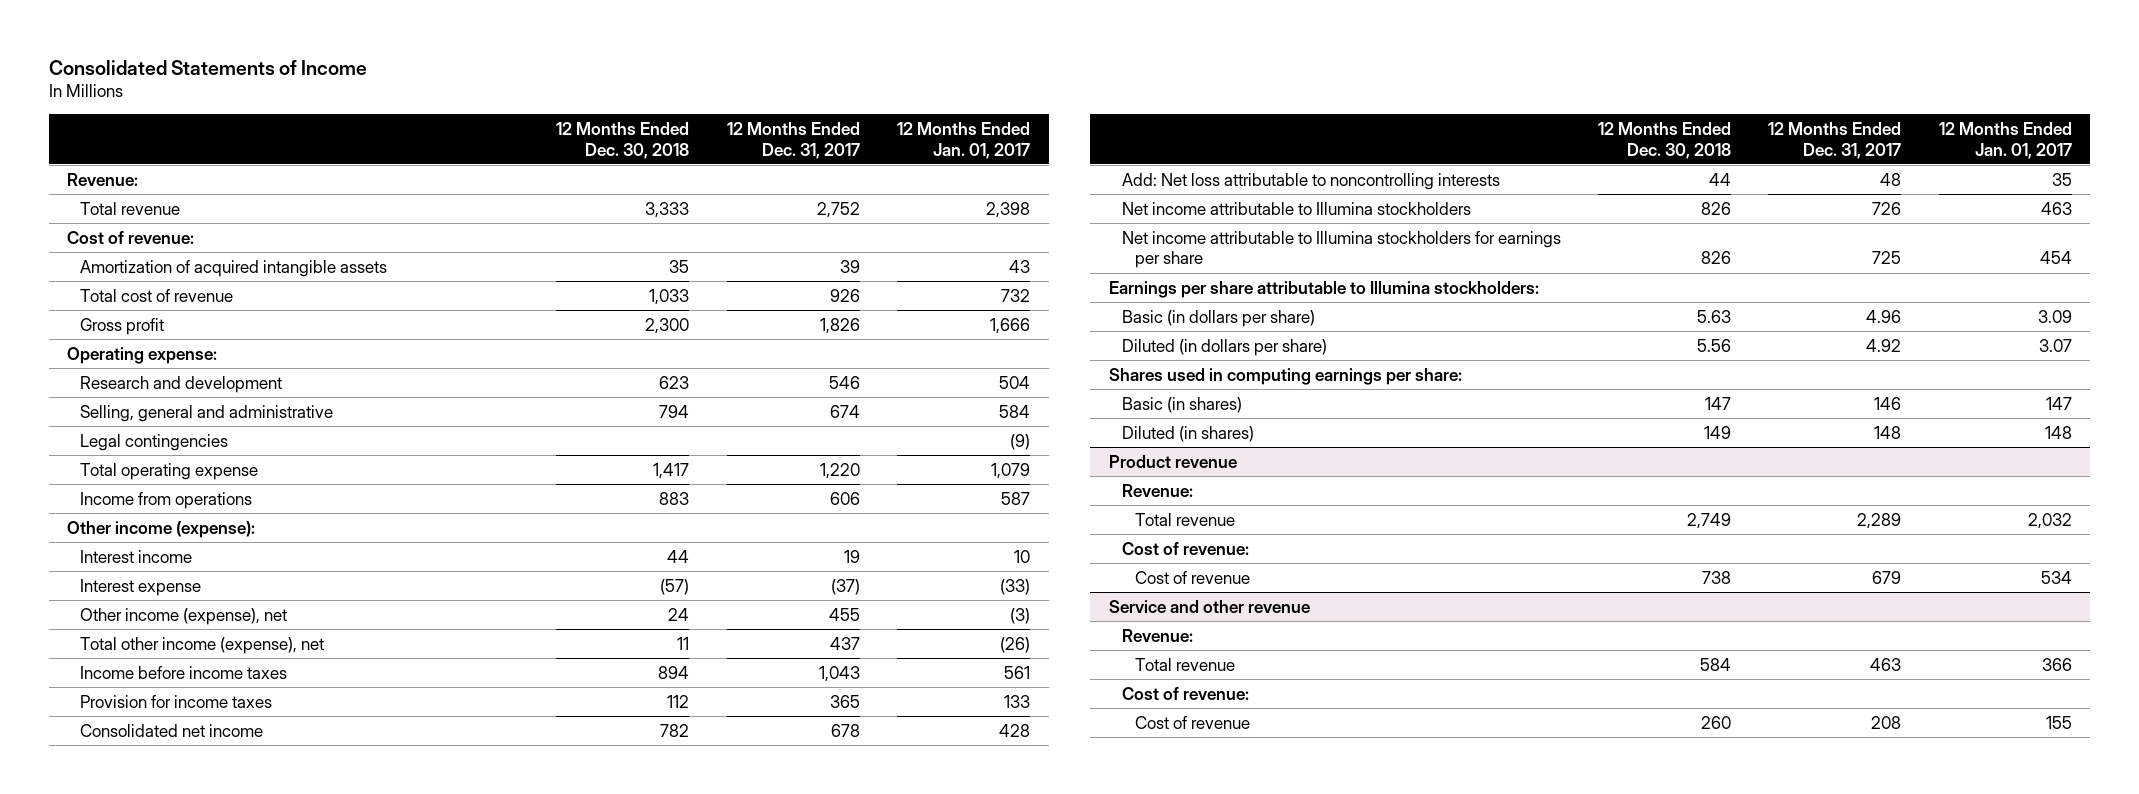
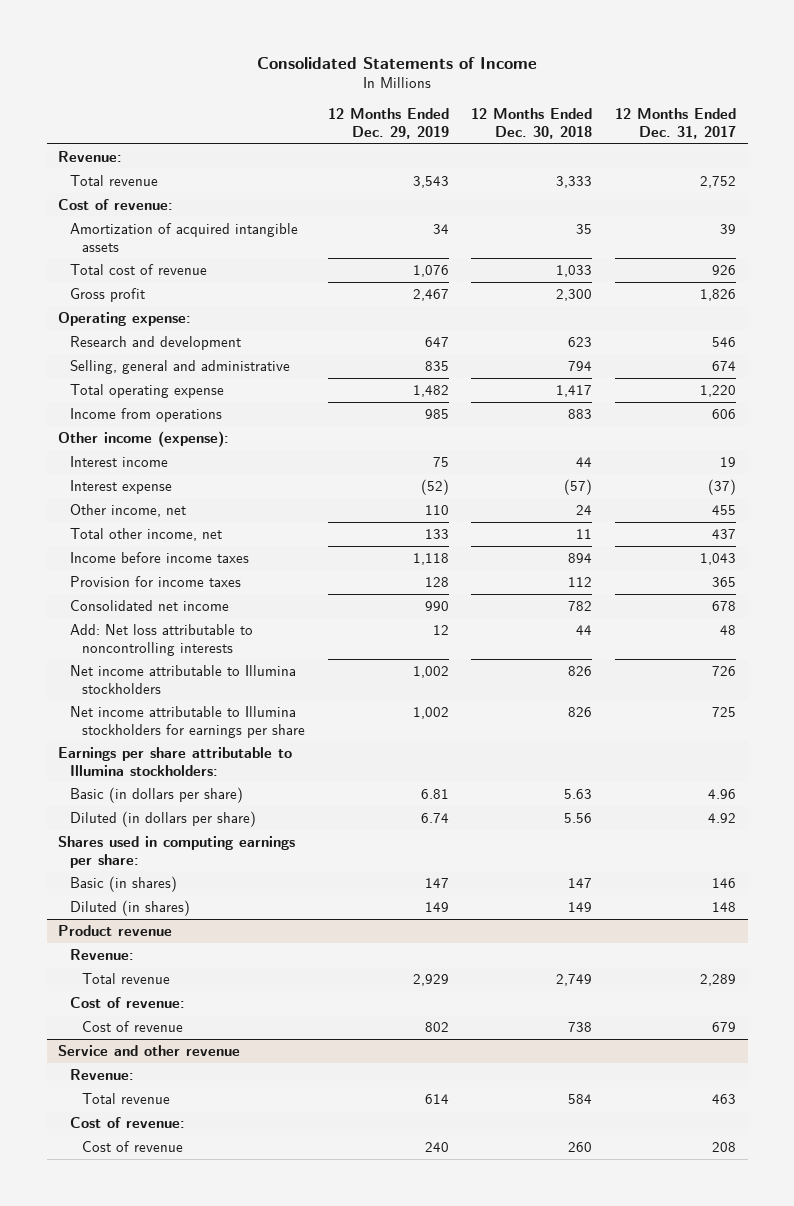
[896,121,1030,159] 12 Months Ended Jan. 01, 2017 -> none
none -> [327,108,449,139] 12 Months Ended Dec. 29, 2019
[80,433,229,451] Legal contingencies -> none
[80,607,288,625] Other income (expense), net -> [69,503,186,517] Other income, net
[80,636,325,654] Total other income (expense), net -> [69,527,222,541] Total other income, net

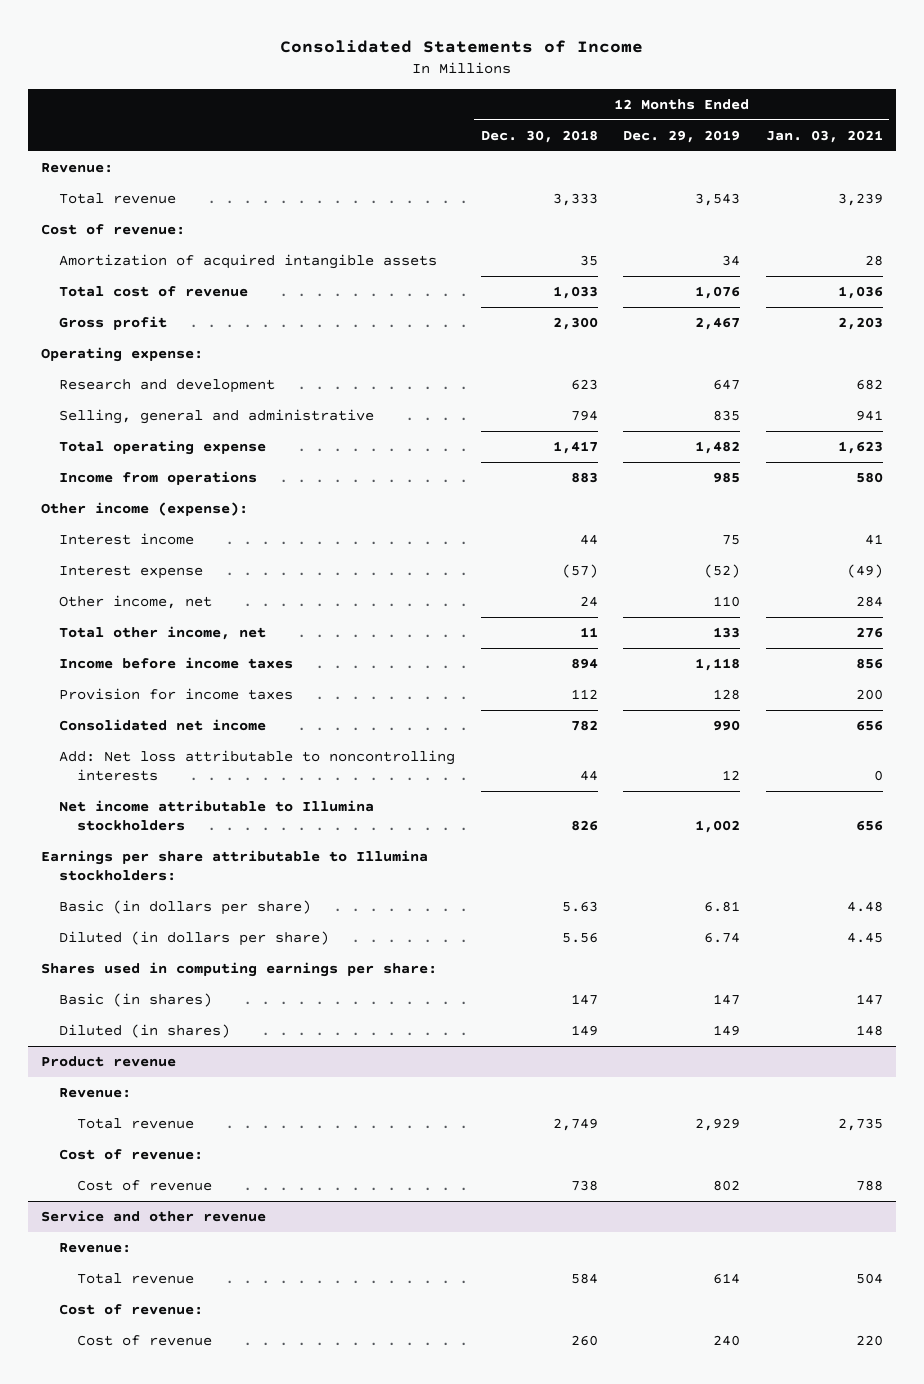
[615,108,737,139] 12 Months Ended Dec. 31, 2017 -> none
none -> [765,130,883,144] Jan. 03, 2021
[69,705,305,738] Net income attributable to Illumina stockholders for earnings per share -> none

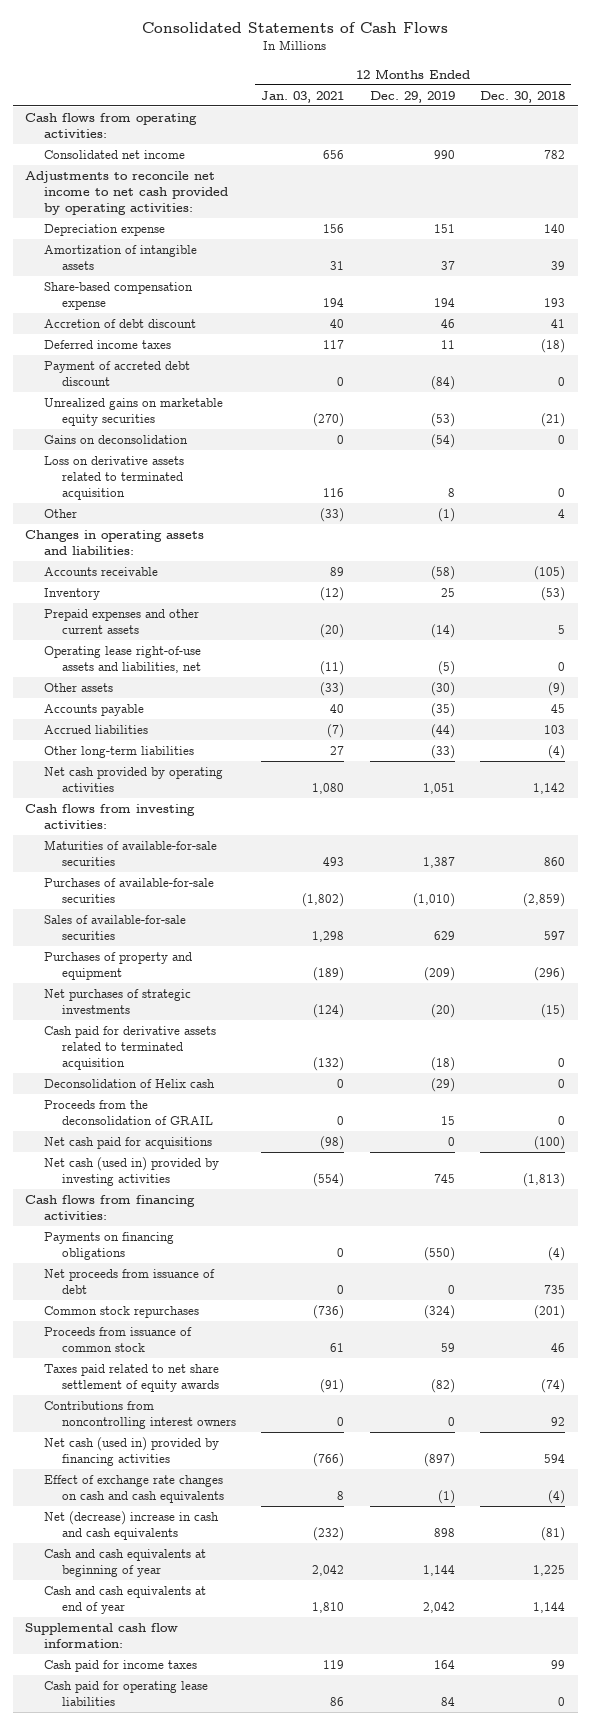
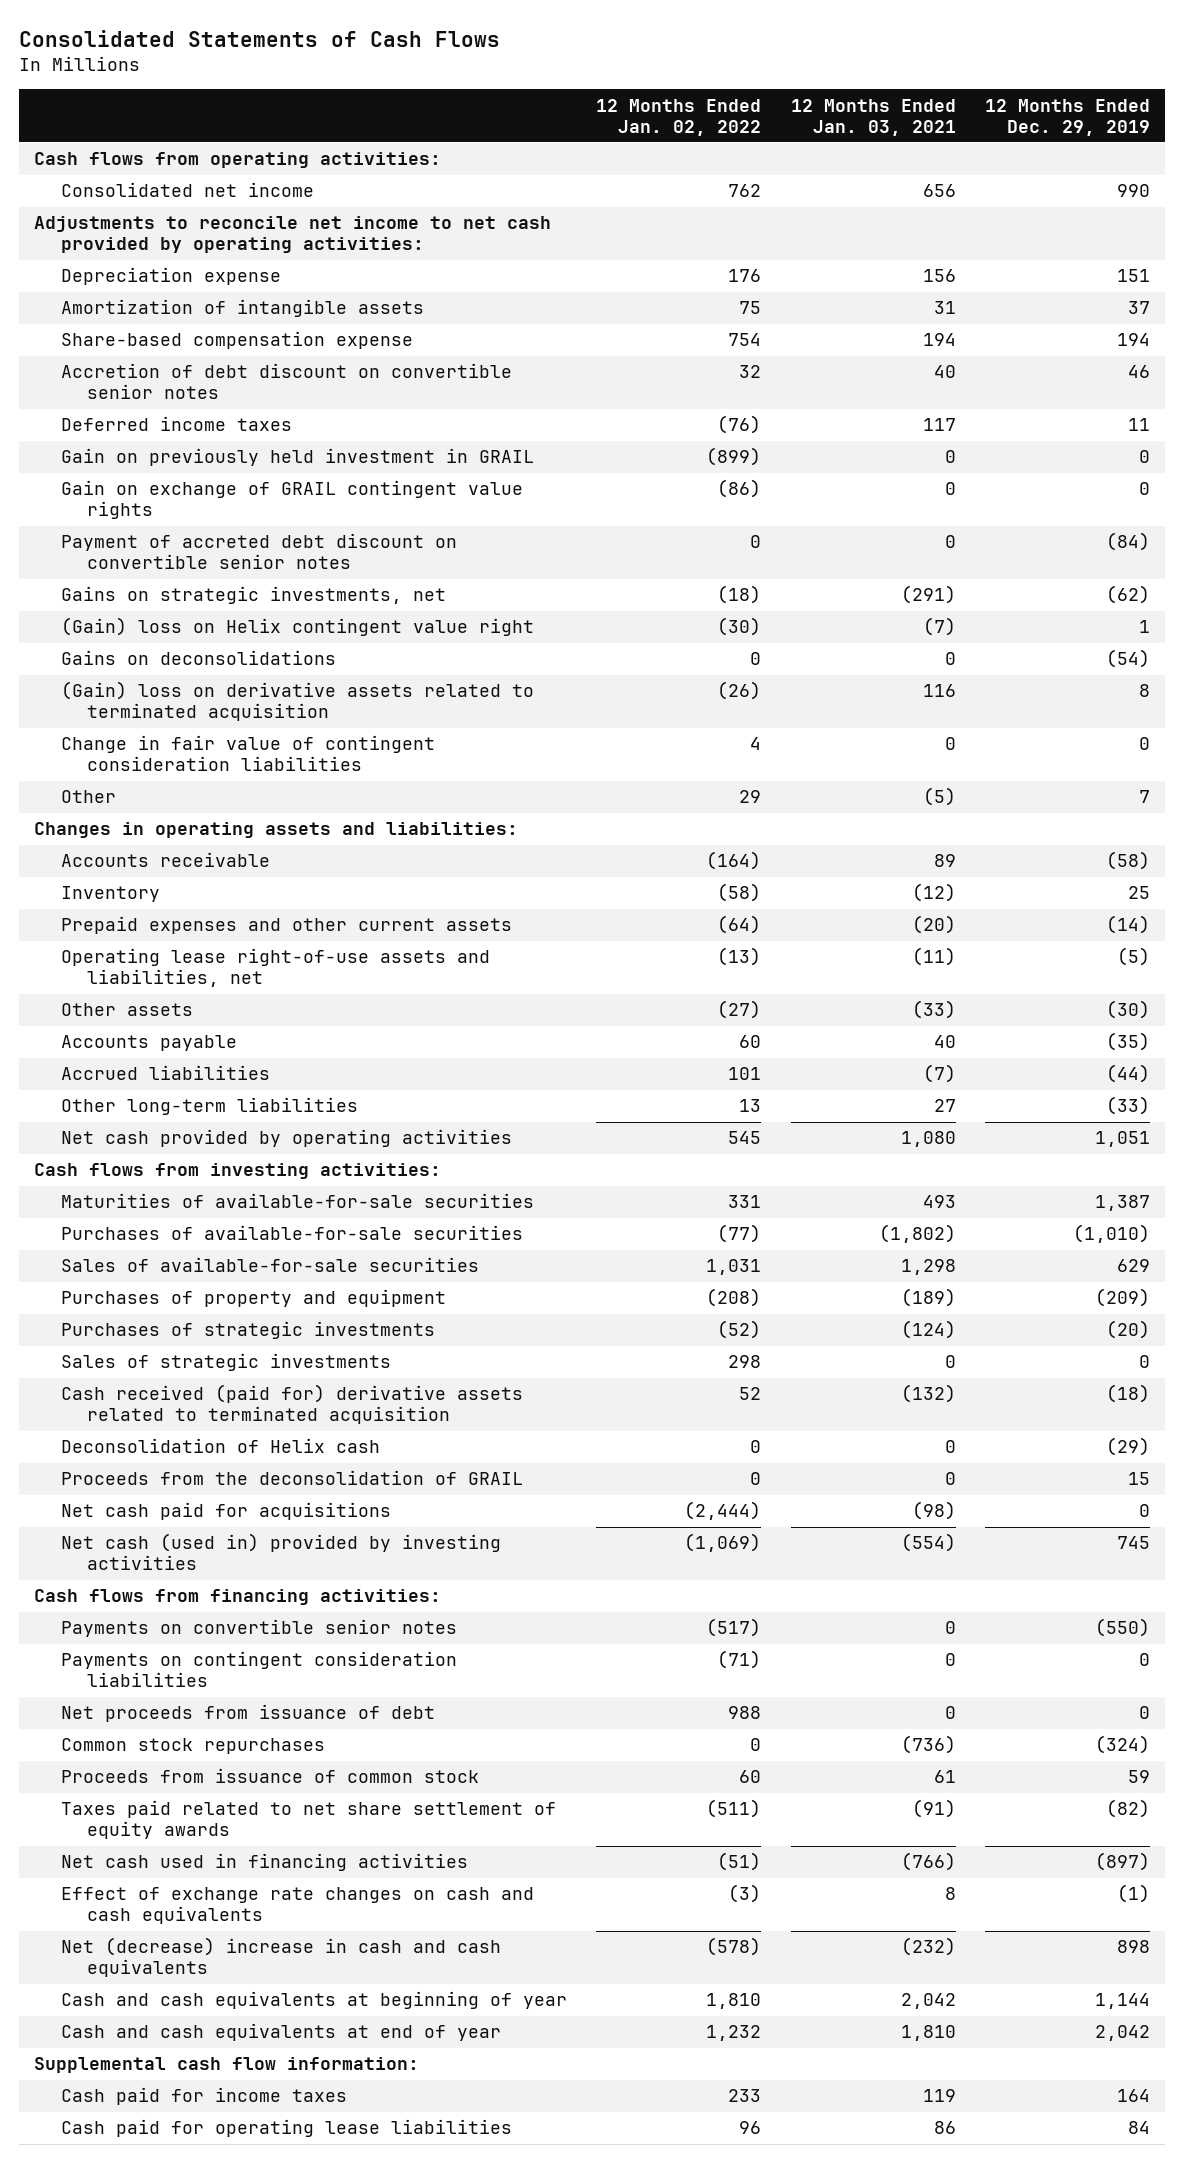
[480,90,566,103] Dec. 30, 2018 -> none
none -> [596,98,762,136] 12 Months Ended Jan. 02, 2022
[43,319,196,329] Accretion of debt discount -> [60,363,512,400] Accretion of debt discount on convertible senior notes
[43,398,223,426] Unrealized gains on marketable equity securities -> none
none -> [60,448,534,467] Gain on previously held investment in GRAIL
none -> [60,480,523,520] Gain on exchange of GRAIL contingent value rights
[43,361,190,386] Payment of accreted debt discount -> [60,533,457,570] Payment of accreted debt discount on convertible senior notes
none -> [60,586,446,605] Gains on strategic investments, net
none -> [60,617,534,637] (Gain) loss on Helix contingent value right
[43,435,188,445] Gains on deconsolidation -> [60,650,336,666] Gains on deconsolidations
[43,456,184,500] Loss on derivative assets related to terminated acquisition -> [60,681,534,722] (Gain) loss on derivative assets related to terminated acquisition
none -> [60,735,435,772] Change in fair value of contingent consideration liabilities
[320,508,345,523] (33) -> [922,787,956,807] (5)
[437,508,455,523] (1) -> [1139,790,1151,804] 7
[43,989,191,1014] Net purchases of strategic investments -> [60,1321,435,1340] Purchases of strategic investments
none -> [60,1353,391,1372] Sales of strategic investments
[43,1026,216,1070] Cash paid for derivative assets related to terminated acquisition -> [60,1384,523,1425] Cash received (paid for) derivative assets related to terminated acquisition
[43,1232,174,1260] Payments on financing obligations -> none
none -> [60,1619,457,1638] Payments on convertible senior notes
none -> [60,1651,457,1688] Payments on contingent consideration liabilities
[43,1401,236,1429] Contributions from noncontrolling interest owners -> none
[43,1437,219,1466] Net cash (used in) provided by financing activities -> [60,1853,468,1872] Net cash used in financing activities

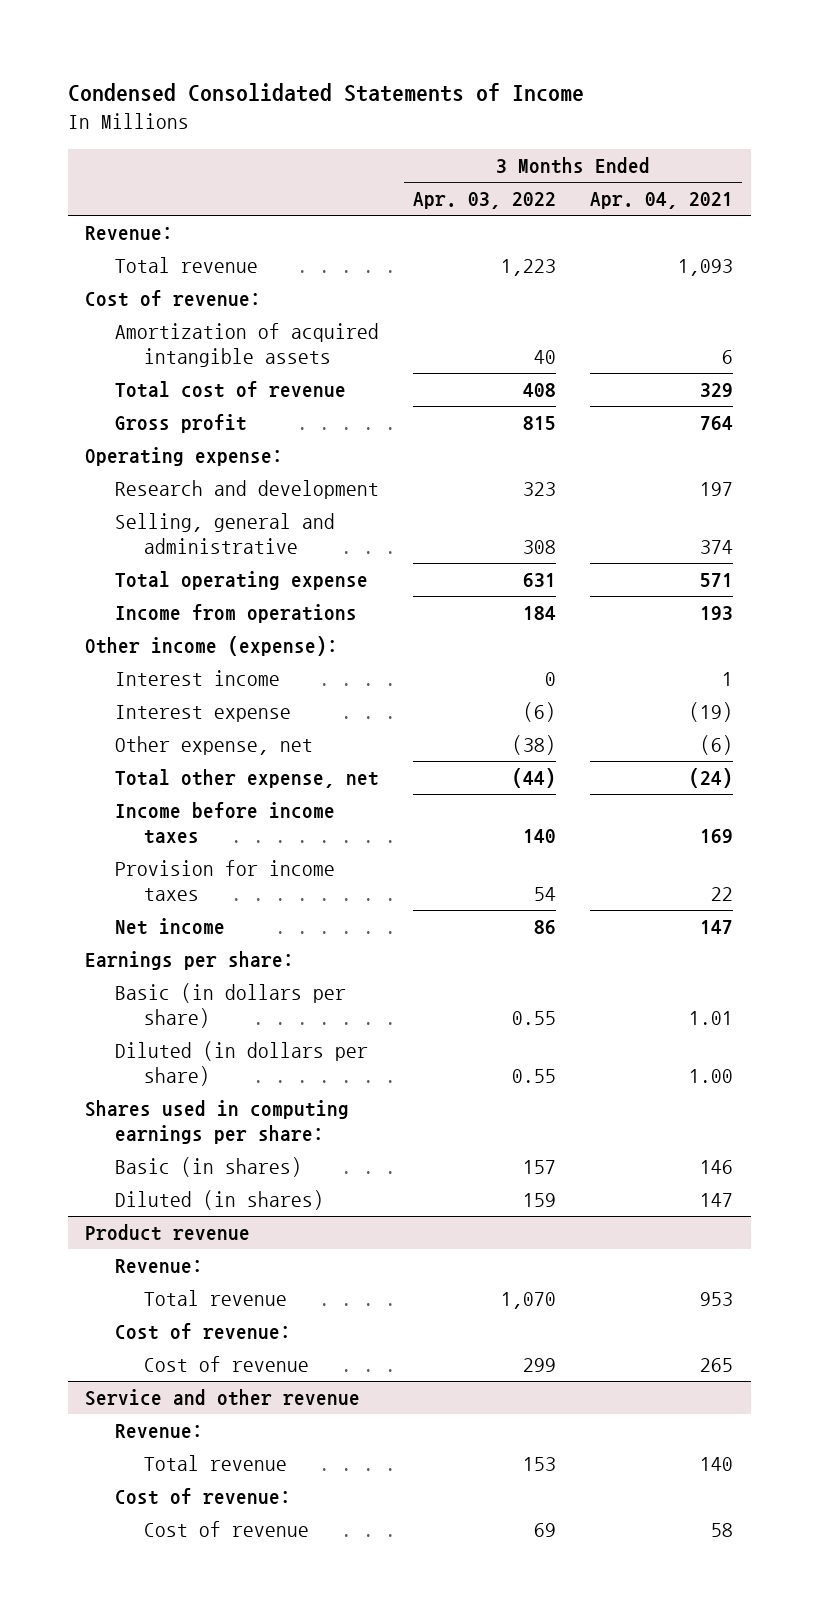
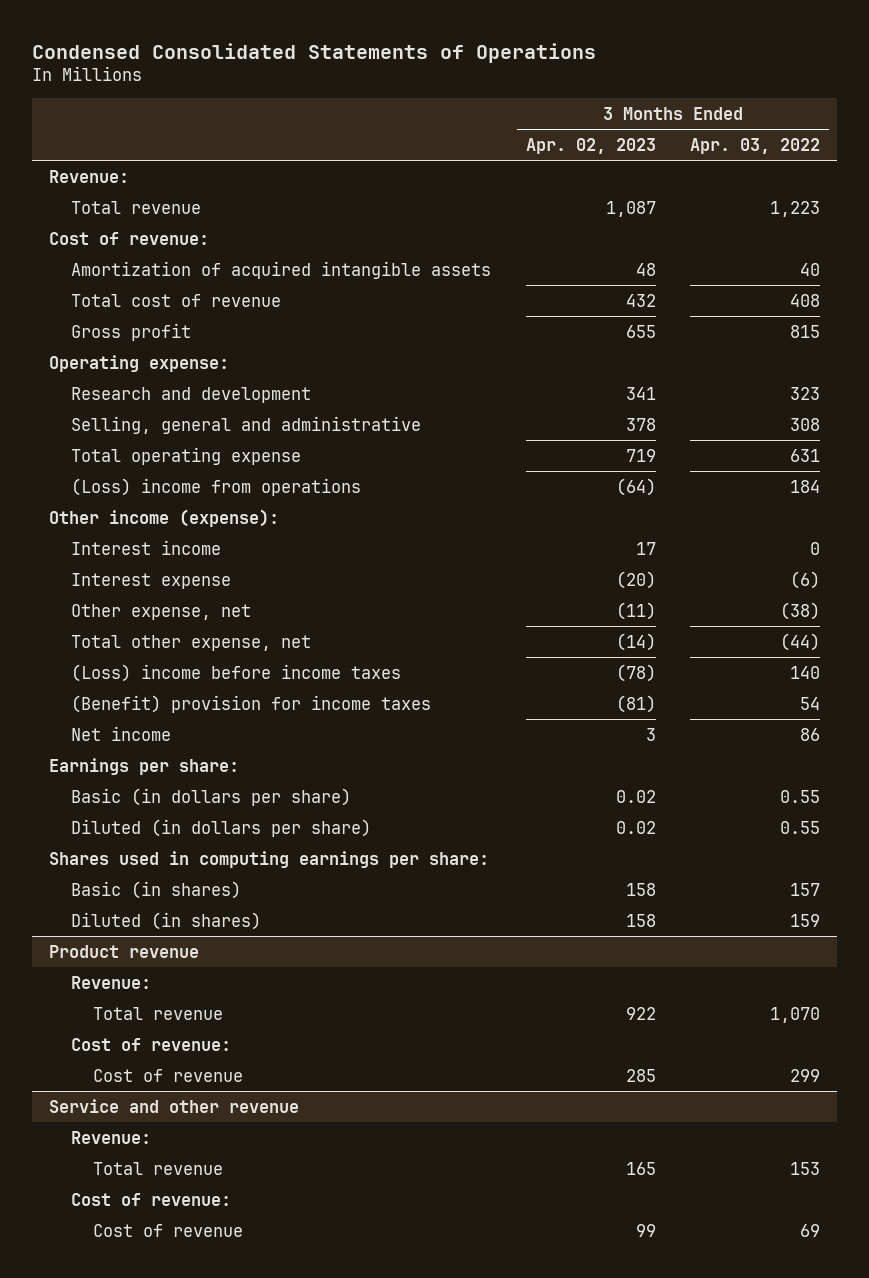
[67,83,584,103] Condensed Consolidated Statements of Income -> [32,42,597,63] Condensed Consolidated Statements of Operations
[590,192,734,210] Apr. 04, 2021 -> none
none -> [525,137,656,154] Apr. 02, 2023
[114,604,357,624] Income from operations -> [71,477,362,496] (Loss) income from operations
[114,802,335,845] Income before income taxes -> [71,663,402,682] (Loss) income before income taxes
[114,860,335,902] Provision for income taxes -> [71,694,432,713] (Benefit) provision for income taxes

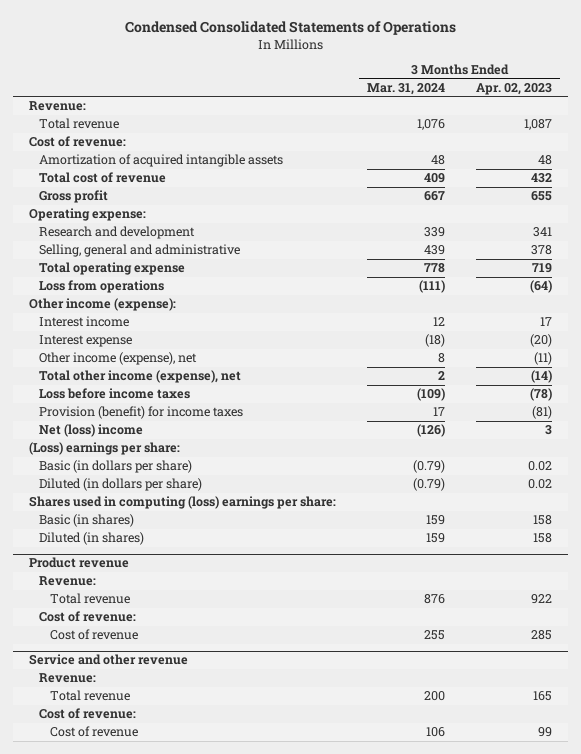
[689,137,820,154] Apr. 03, 2022 -> none
none -> [367,82,446,95] Mar. 31, 2024
[71,477,362,496] (Loss) income from operations -> [39,280,165,294] Loss from operations
[71,603,252,620] Other expense, net -> [39,352,198,366] Other income (expense), net
[71,634,312,651] Total other expense, net -> [39,370,242,384] Total other income (expense), net
[71,663,402,682] (Loss) income before income taxes -> [39,388,191,400] Loss before income taxes
[71,694,432,713] (Benefit) provision for income taxes -> [39,406,244,420] Provision (benefit) for income taxes
[71,725,172,741] Net income -> [39,424,144,438] Net (loss) income
[49,757,240,775] Earnings per share: -> [28,442,180,456] (Loss) earnings per share:
[49,850,490,868] Shares used in computing earnings per share: -> [28,496,336,510] Shares used in computing (loss) earnings per share:

